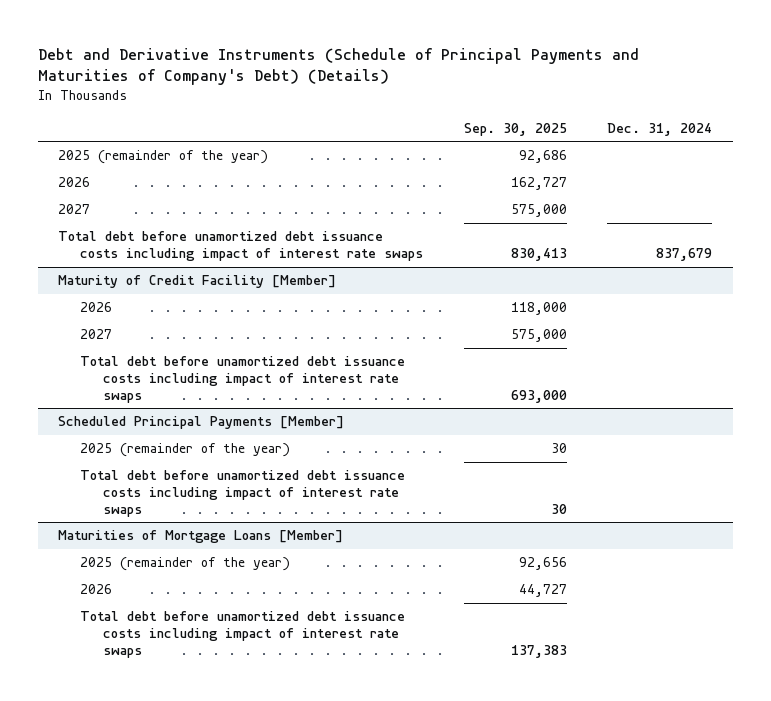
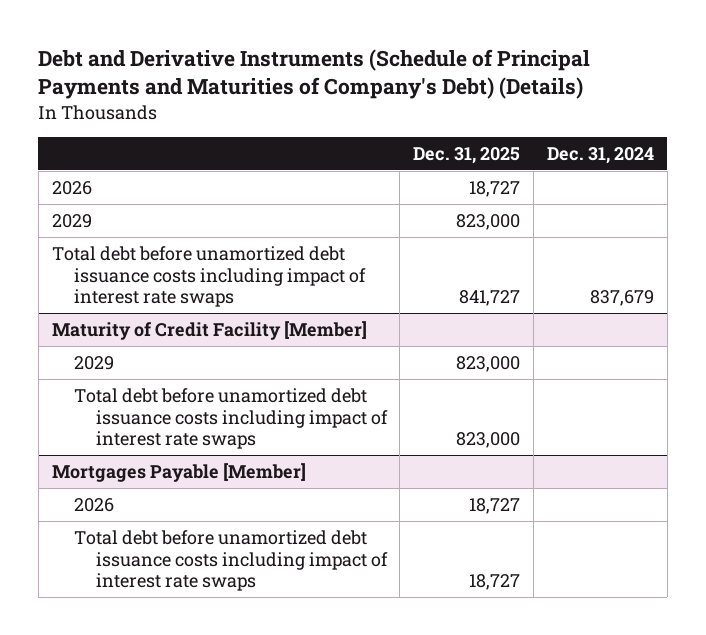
[463,122,567,136] Sep. 30, 2025 -> none
none -> [413,146,521,164] Dec. 31, 2025
[58,150,269,165] 2025 (remainder of the year) -> none
[58,204,91,215] 2027 -> none
none -> [51,213,92,228] 2029
[80,302,113,313] 2026 -> none
[80,329,113,340] 2027 -> none
none -> [73,355,114,370] 2029
[58,416,345,430] Scheduled Principal Payments [Member] -> none
[80,443,291,458] 2025 (remainder of the year) -> none
[80,470,406,517] Total debt before unamortized debt issuance costs including impact of interest rate swaps -> none
[80,557,291,572] 2025 (remainder of the year) -> none
[58,530,344,544] Maturities of Mortgage Loans [Member] -> [51,462,306,482] Mortgages Payable [Member]

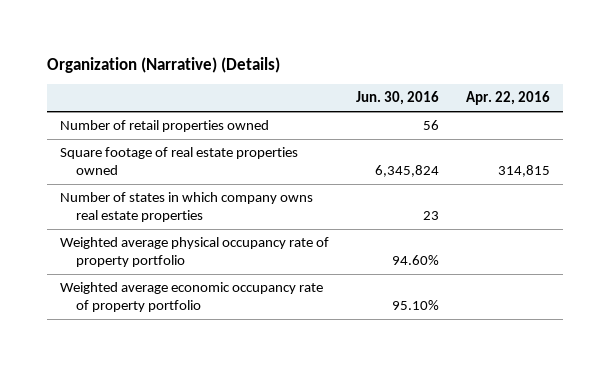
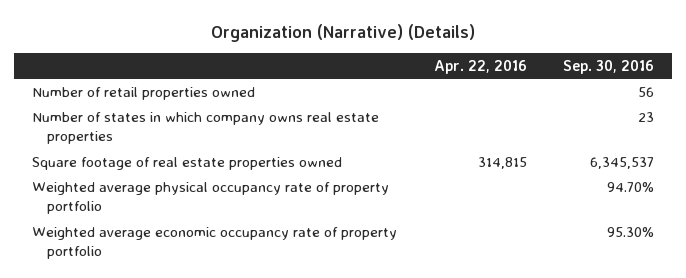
[356,91,440,106] Jun. 30, 2016 -> none
none -> [562,59,654,74] Sep. 30, 2016
[60,147,299,176] Square footage of real estate properties owned -> [32,156,343,170] Square footage of real estate properties owned

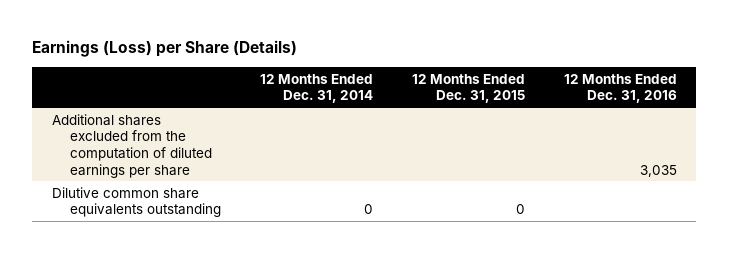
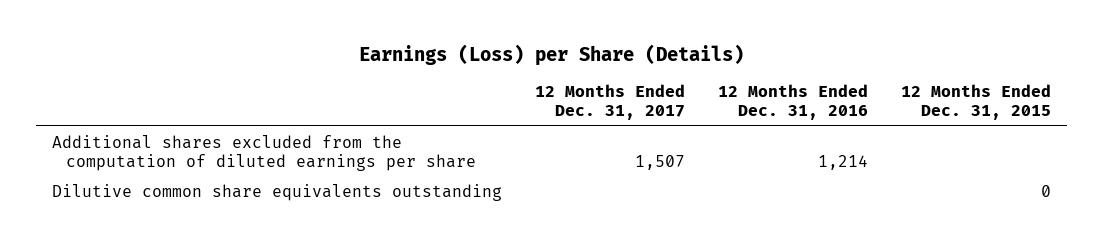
[260,73,374,104] 12 Months Ended Dec. 31, 2014 -> none
none -> [535,84,686,121] 12 Months Ended Dec. 31, 2017
[639,164,677,177] 3,035 -> [818,154,869,170] 1,214

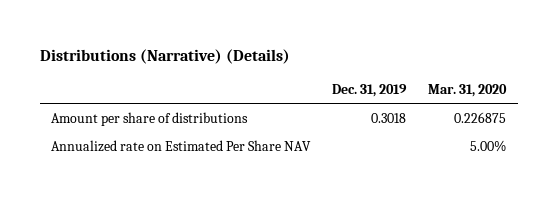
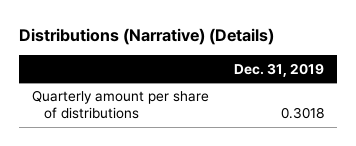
[428,83,508,97] Mar. 31, 2020 -> none
[51,139,312,152] Annualized rate on Estimated Per Share NAV -> none
[51,111,249,126] Amount per share of distributions -> [31,90,209,120] Quarterly amount per share of distributions

